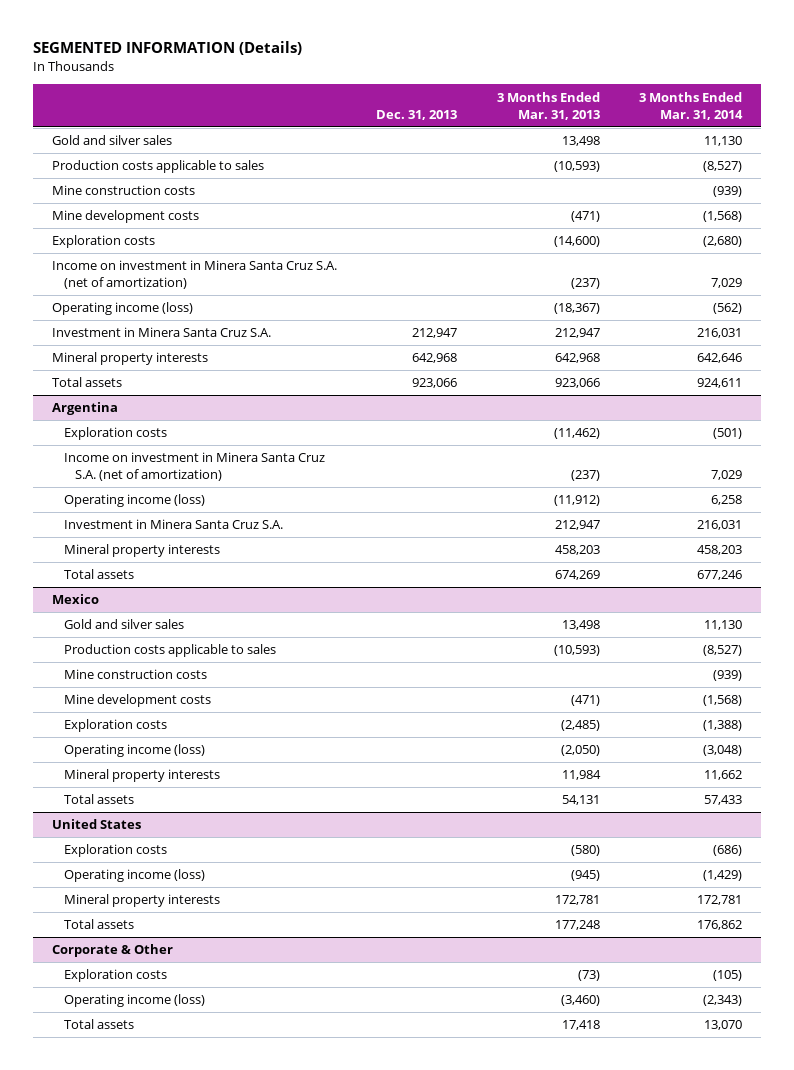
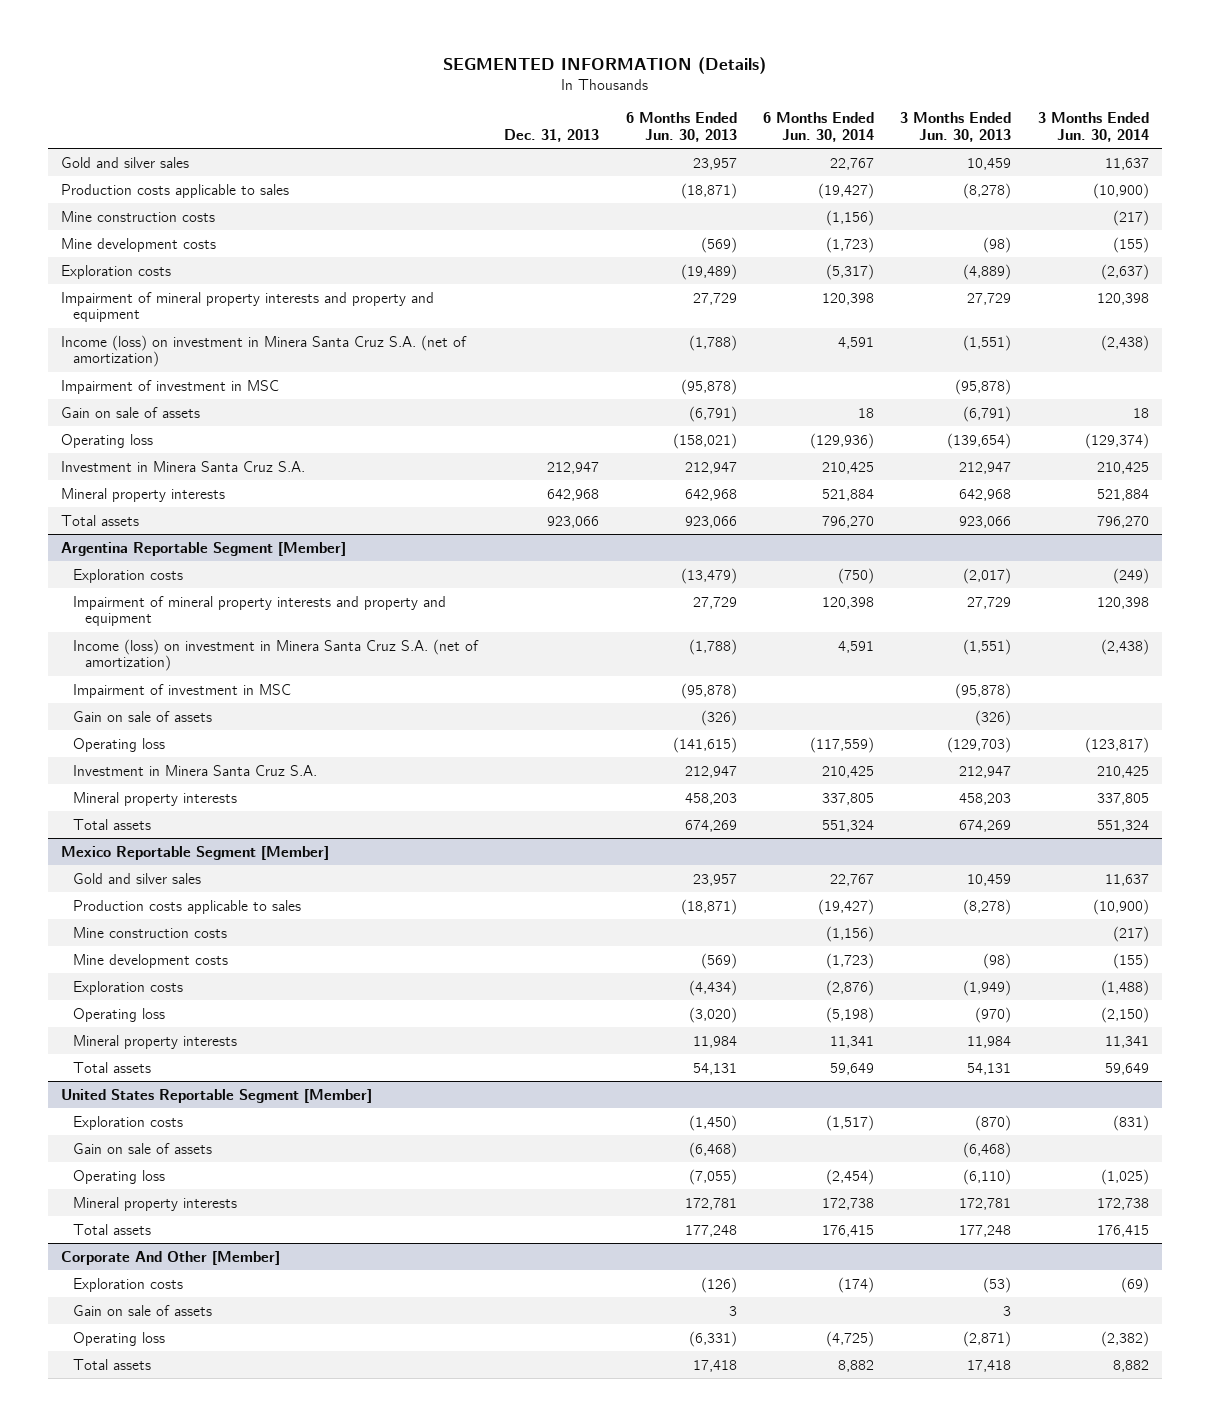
[496,91,600,120] 3 Months Ended Mar. 31, 2013 -> none
[638,91,743,120] 3 Months Ended Mar. 31, 2014 -> none
none -> [625,111,737,142] 6 Months Ended Jun. 30, 2013
none -> [763,111,875,142] 6 Months Ended Jun. 30, 2014
none -> [900,111,1012,142] 3 Months Ended Jun. 30, 2013
none -> [1037,111,1149,142] 3 Months Ended Jun. 30, 2014
none -> [60,291,434,323] Impairment of mineral property interests and property and equipment
[52,260,338,290] Income on investment in Minera Santa Cruz S.A. (net of amortization) -> [60,334,467,368] Income (loss) on investment in Minera Santa Cruz S.A. (net of amortization)
none -> [60,379,279,394] Impairment of investment in MSC
none -> [60,406,200,418] Gain on sale of assets
[52,302,194,316] Operating income (loss) -> [60,433,153,448] Operating loss
[52,402,119,416] Argentina -> [60,541,346,556] Argentina Reportable Segment [Member]
none -> [73,595,447,627] Impairment of mineral property interests and property and equipment
[63,452,325,482] Income on investment in Minera Santa Cruz S.A. (net of amortization) -> [73,638,480,672] Income (loss) on investment in Minera Santa Cruz S.A. (net of amortization)
none -> [73,683,292,698] Impairment of investment in MSC
none -> [73,710,213,722] Gain on sale of assets
[63,494,205,508] Operating income (loss) -> [73,737,166,752] Operating loss
[52,594,100,605] Mexico -> [60,845,329,860] Mexico Reportable Segment [Member]
[63,744,205,758] Operating income (loss) -> [73,1007,166,1022] Operating loss
[52,819,142,830] United States -> [60,1088,372,1103] United States Reportable Segment [Member]
none -> [73,1142,213,1154] Gain on sale of assets
[63,869,205,883] Operating income (loss) -> [73,1169,166,1184] Operating loss
[52,944,174,958] Corporate & Other -> [60,1250,280,1265] Corporate And Other [Member]
none -> [73,1304,213,1316] Gain on sale of assets
[63,994,205,1008] Operating income (loss) -> [73,1331,166,1346] Operating loss

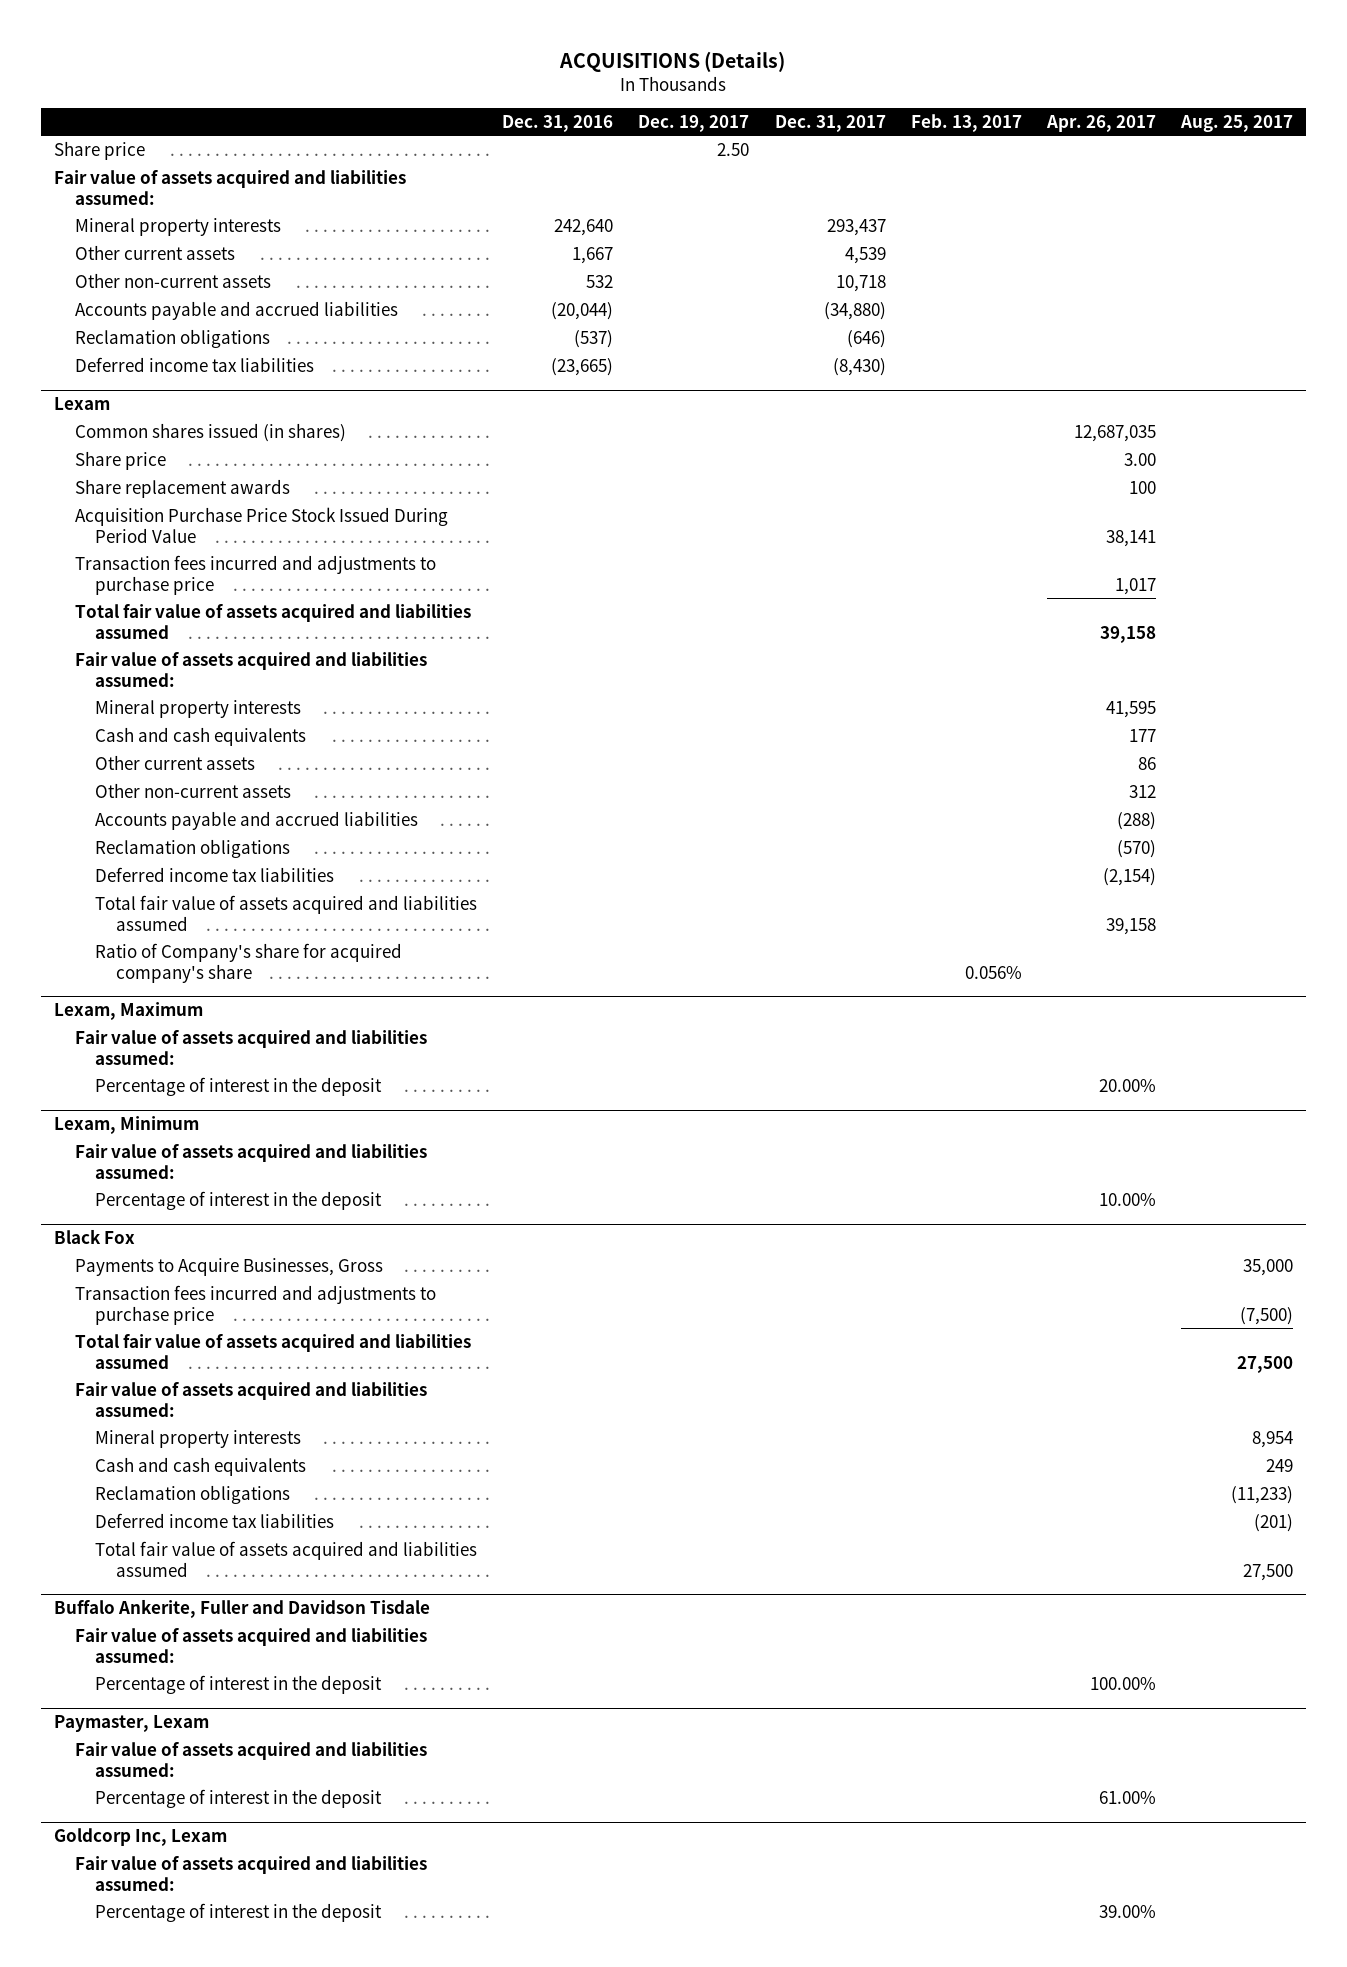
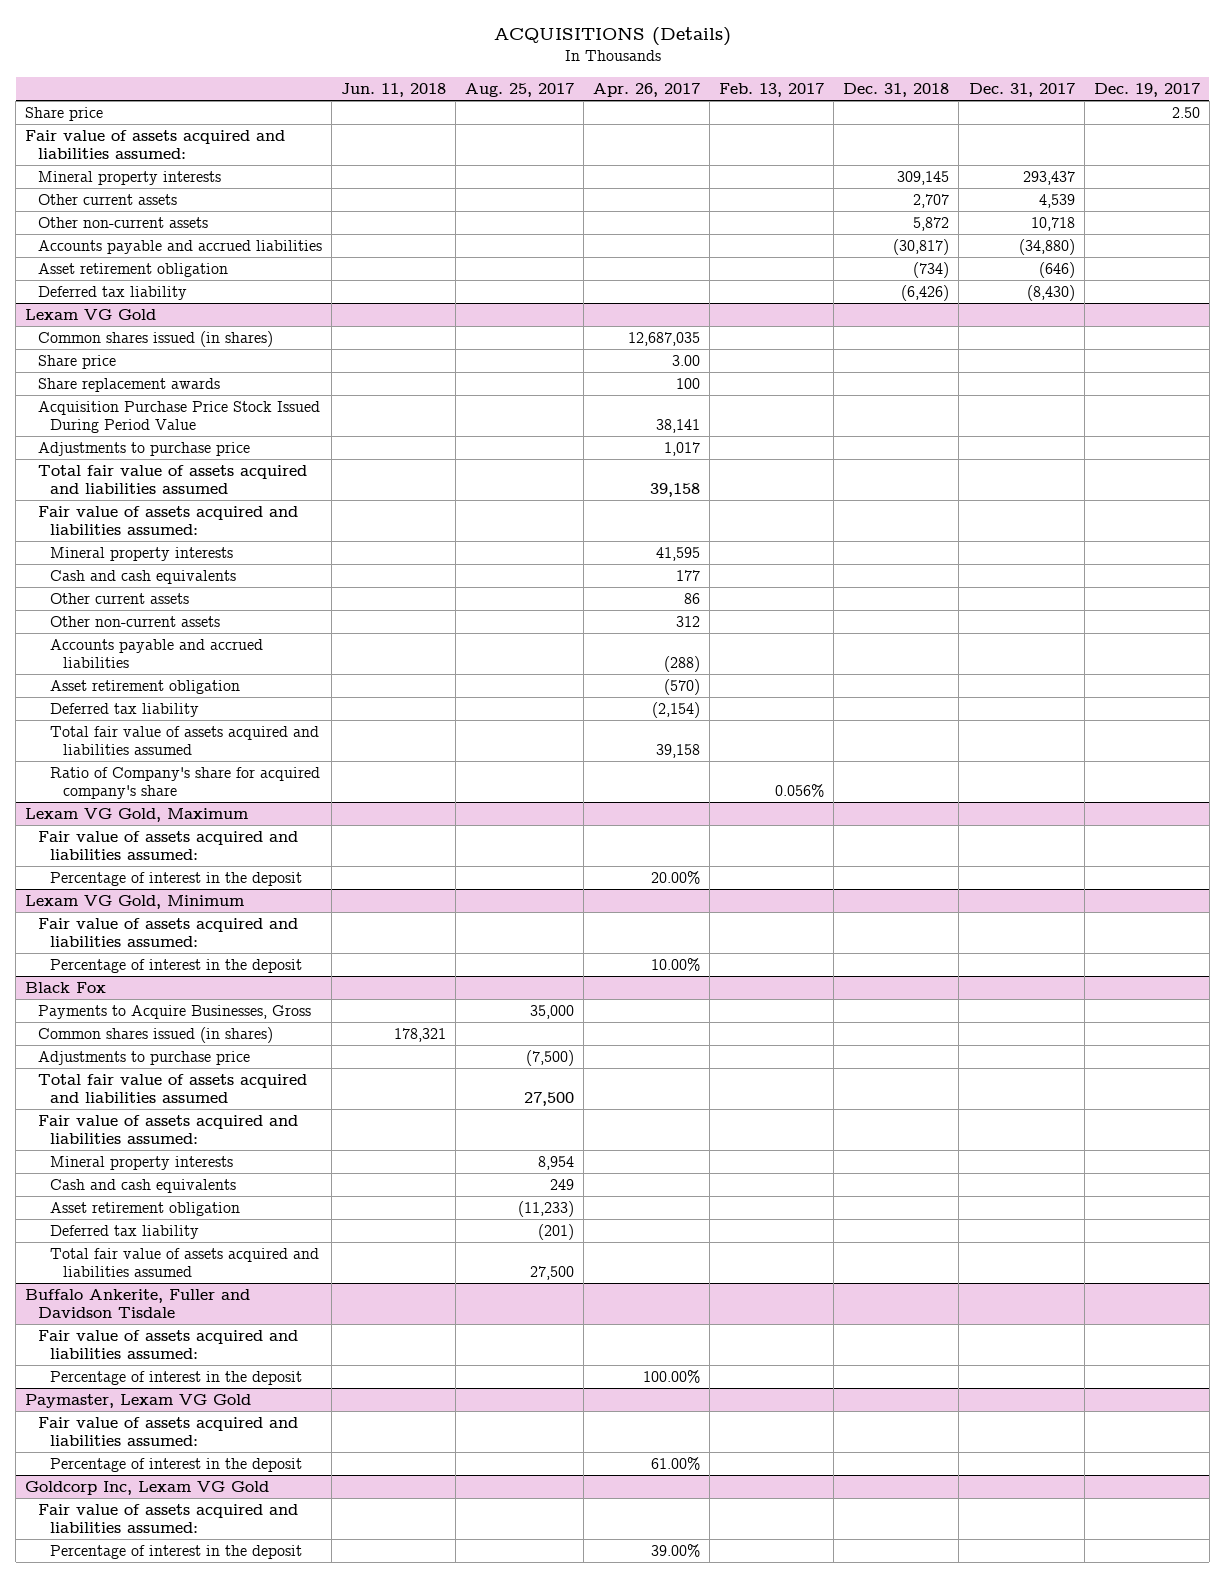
[502,114,614,132] Dec. 31, 2016 -> none
none -> [341,83,447,98] Jun. 11, 2018
none -> [843,83,950,98] Dec. 31, 2018
[74,329,270,349] Reclamation obligations -> [37,262,228,277] Asset retirement obligation
[74,357,314,373] Deferred income tax liabilities -> [37,285,187,300] Deferred tax liability
[54,397,111,411] Lexam -> [25,308,157,320] Lexam VG Gold
[74,555,436,595] Transaction fees incurred and adjustments to purchase price -> [37,441,250,456] Adjustments to purchase price
[95,839,291,859] Reclamation obligations -> [50,679,241,694] Asset retirement obligation
[95,867,335,883] Deferred income tax liabilities -> [50,702,200,717] Deferred tax liability
[54,1002,204,1021] Lexam, Maximum -> [25,807,249,822] Lexam VG Gold, Maximum
[54,1116,200,1135] Lexam, Minimum -> [25,894,245,909] Lexam VG Gold, Minimum
none -> [37,1026,273,1043] Common shares issued (in shares)
[74,1285,436,1325] Transaction fees incurred and adjustments to purchase price -> [37,1050,250,1065] Adjustments to purchase price
[95,1485,291,1505] Reclamation obligations -> [50,1201,241,1216] Asset retirement obligation
[95,1513,335,1529] Deferred income tax liabilities -> [50,1224,200,1239] Deferred tax liability
[54,1715,210,1733] Paymaster, Lexam -> [25,1393,252,1408] Paymaster, Lexam VG Gold
[54,1828,228,1847] Goldcorp Inc, Lexam -> [25,1480,270,1495] Goldcorp Inc, Lexam VG Gold

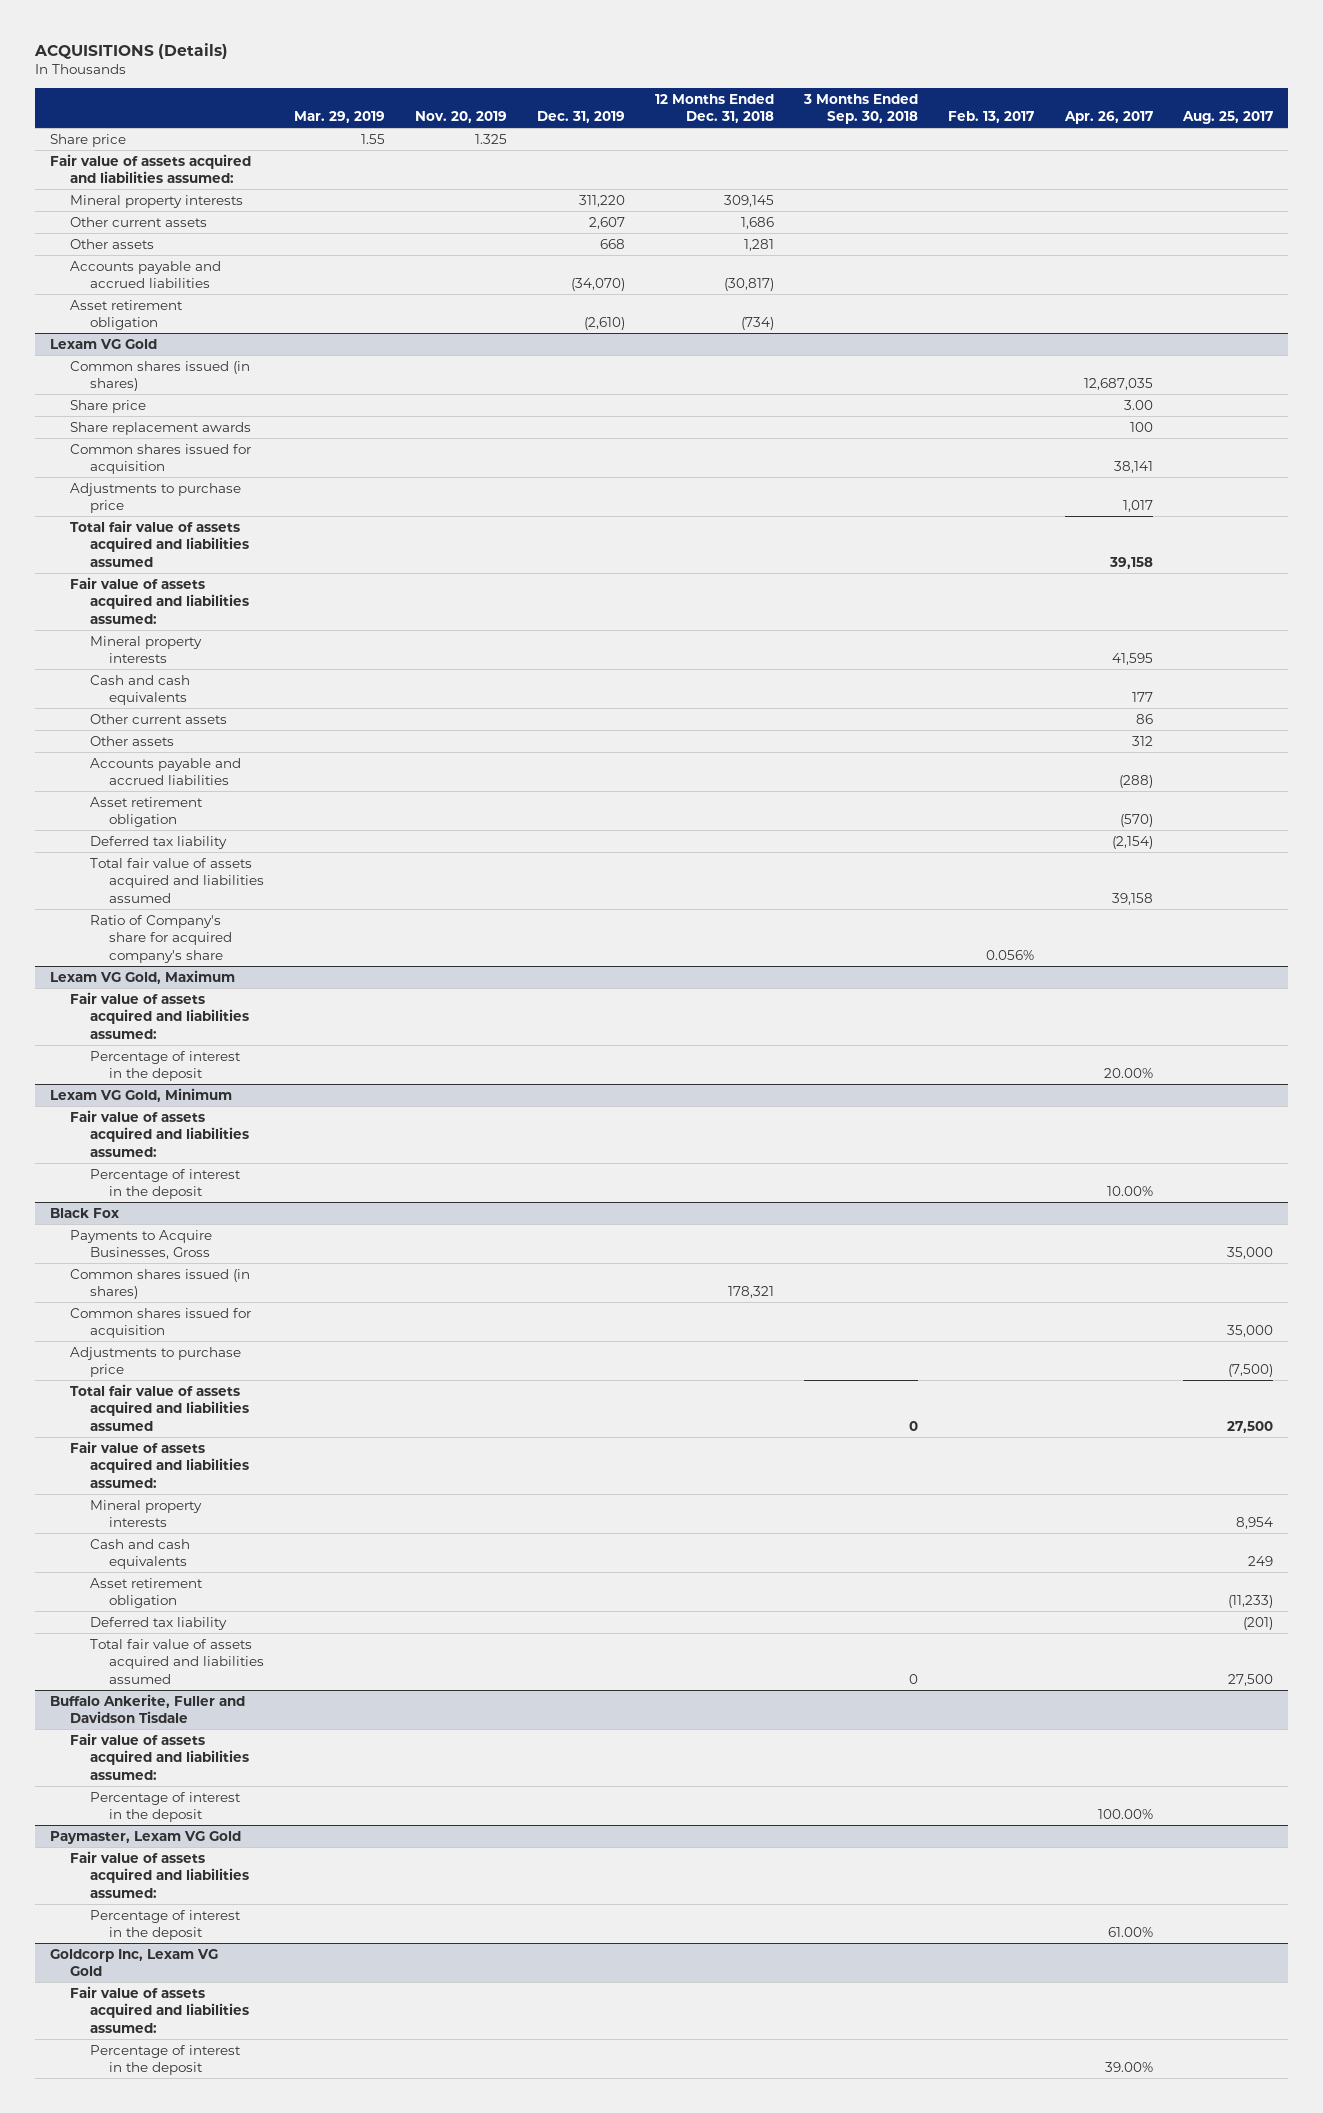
[341,83,447,98] Jun. 11, 2018 -> none
[843,83,950,98] Dec. 31, 2018 -> none
[968,83,1075,98] Dec. 31, 2017 -> none
[1093,83,1200,98] Dec. 19, 2017 -> none
none -> [294,111,386,124] Mar. 29, 2019
none -> [415,111,508,124] Nov. 20, 2019
none -> [537,111,626,124] Dec. 31, 2019
none -> [655,93,775,124] 12 Months Ended Dec. 31, 2018
none -> [803,93,919,125] 3 Months Ended Sep. 30, 2018
[37,216,208,228] Other non-current assets -> [69,238,154,249] Other assets
[37,285,187,300] Deferred tax liability -> none
[37,400,320,434] Acquisition Purchase Price Stock Issued During Period Value -> [69,443,251,475] Common shares issued for acquisition
[50,615,221,627] Other non-current assets -> [89,735,174,746] Other assets
none -> [69,1307,251,1339] Common shares issued for acquisition

